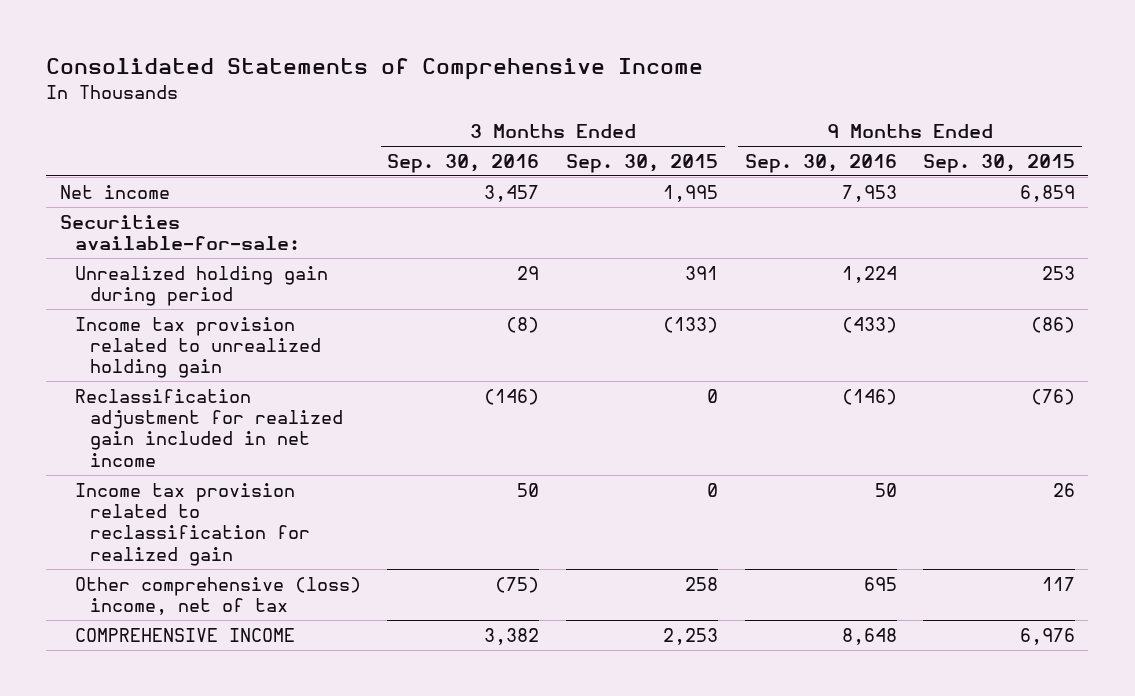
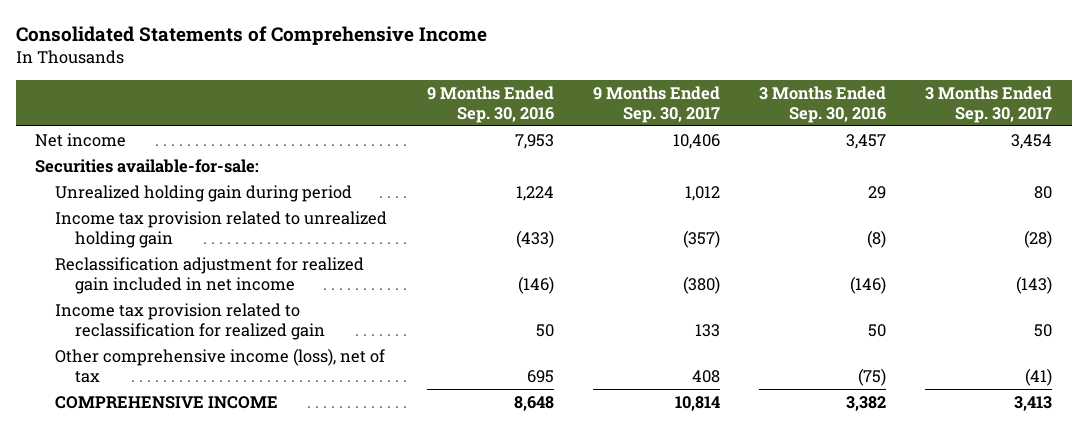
[566,153,719,173] Sep. 30, 2015 -> none
[923,153,1076,173] Sep. 30, 2015 -> none
none -> [592,85,720,123] 9 Months Ended Sep. 30, 2017
none -> [925,85,1053,123] 3 Months Ended Sep. 30, 2017
[74,576,361,615] Other comprehensive (loss) income, net of tax -> [55,347,386,384] Other comprehensive income (loss), net of tax

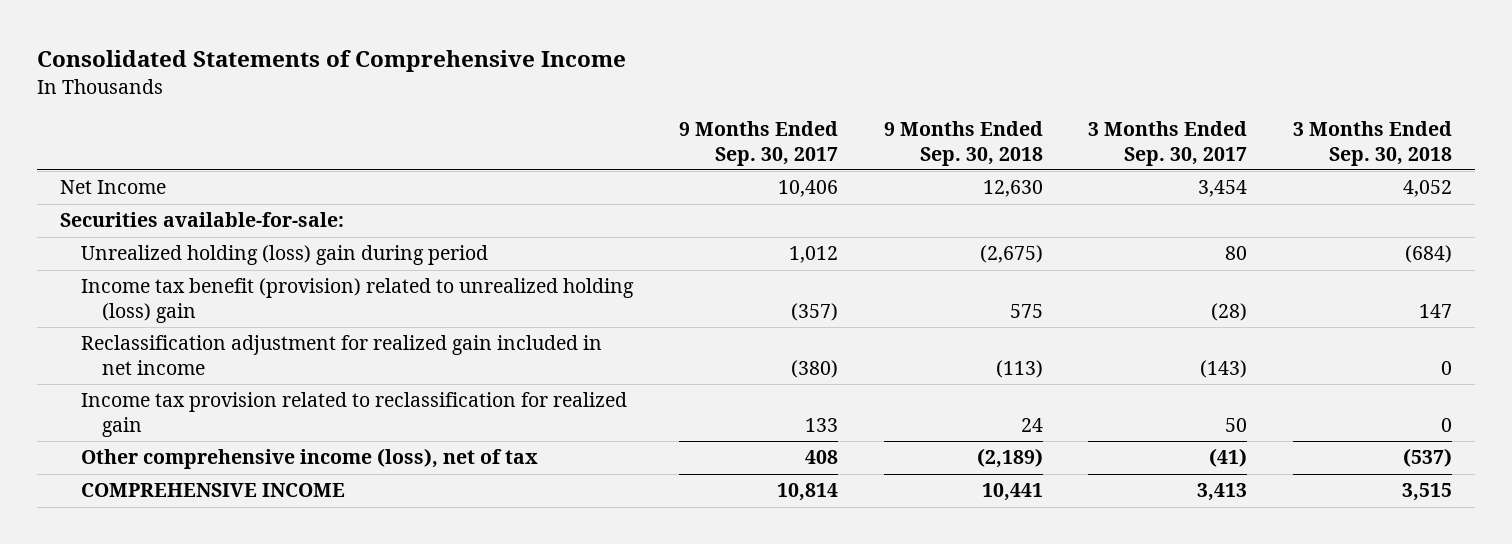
[426,85,554,123] 9 Months Ended Sep. 30, 2016 -> none
[758,85,886,123] 3 Months Ended Sep. 30, 2016 -> none
none -> [883,121,1043,166] 9 Months Ended Sep. 30, 2018
none -> [1292,121,1452,166] 3 Months Ended Sep. 30, 2018
[35,132,127,147] Net income -> [60,180,167,195] Net Income
[55,184,353,202] Unrealized holding gain during period -> [81,245,489,266] Unrealized holding (loss) gain during period
[55,210,388,249] Income tax provision related to unrealized holding gain -> [81,278,635,323] Income tax benefit (provision) related to unrealized holding (loss) gain

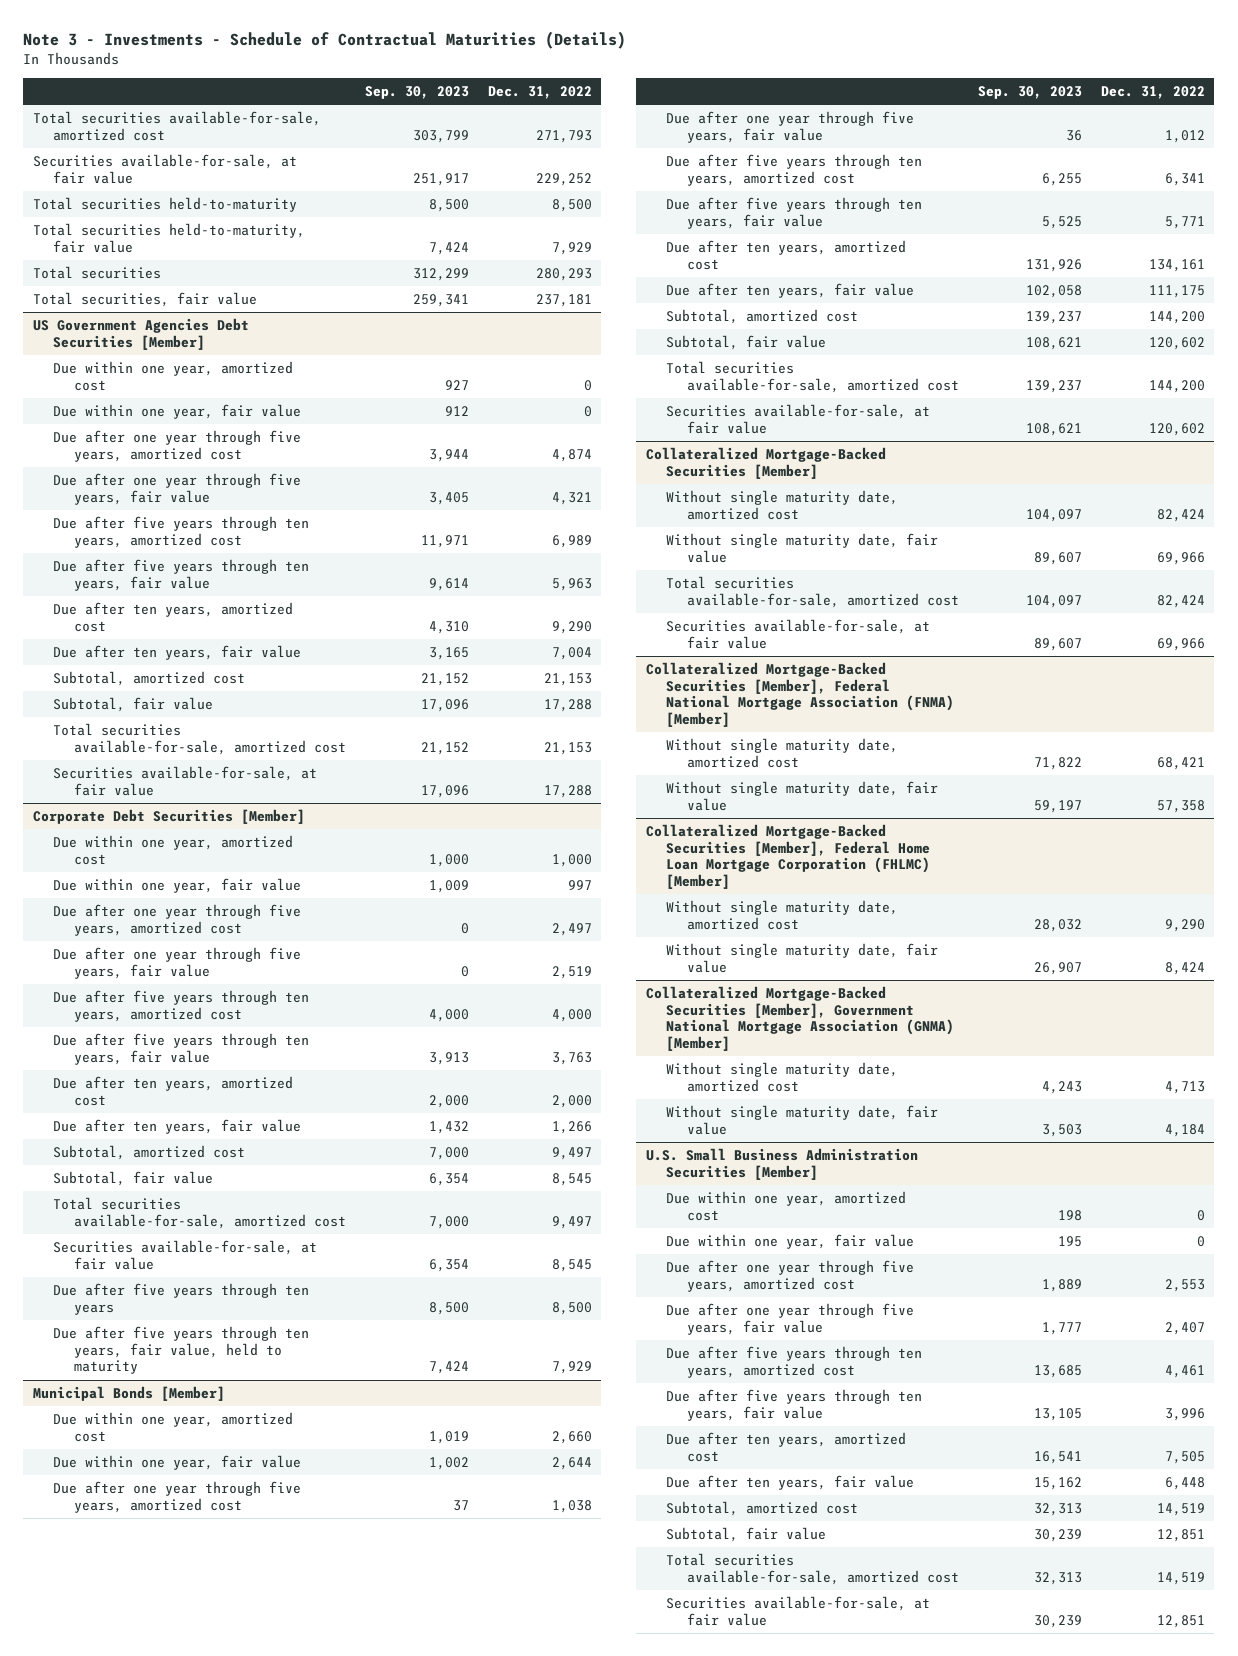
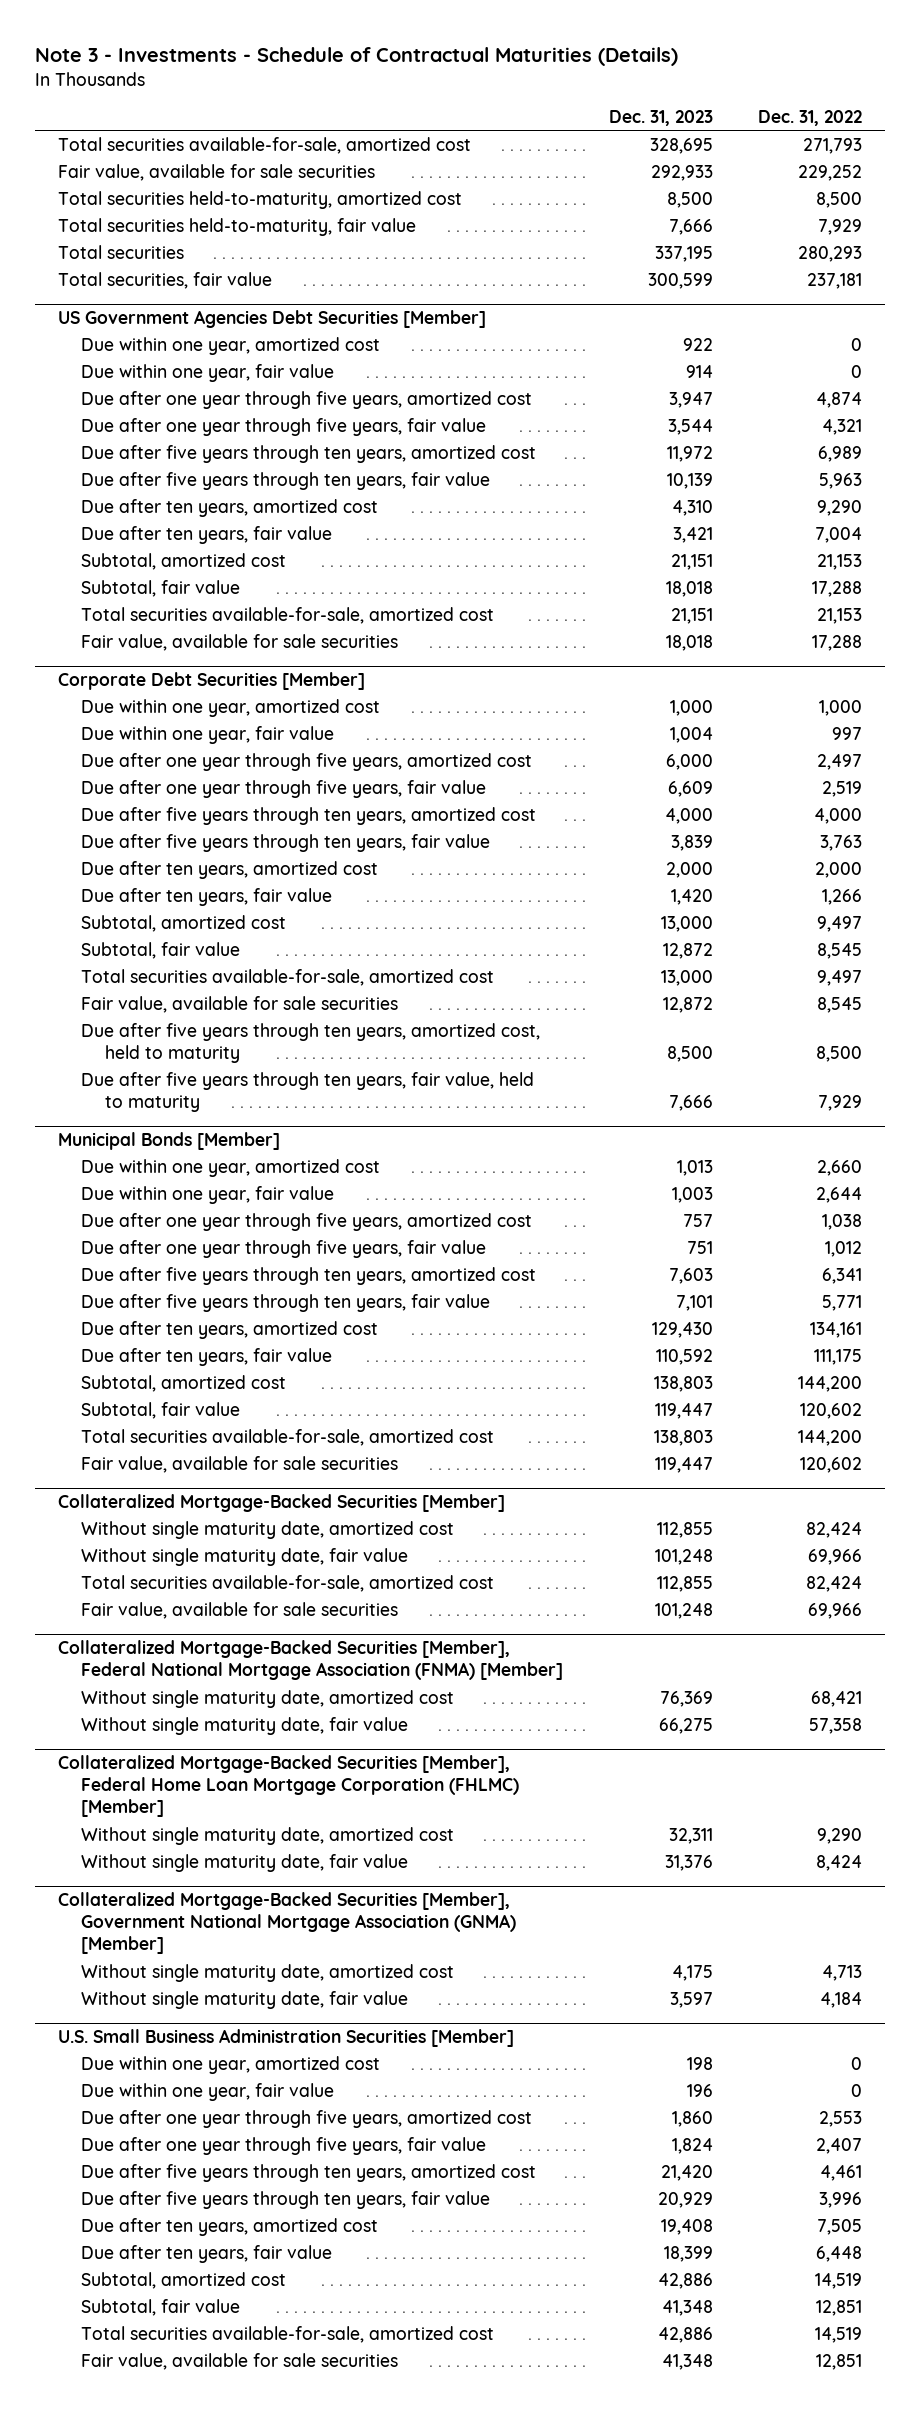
[364,86,469,100] Sep. 30, 2023 -> none
none -> [608,110,713,127] Dec. 31, 2023
[33,154,298,184] Securities available-for-sale, at fair value -> [58,163,376,181] Fair value, available for sale securities
[33,197,298,213] Total securities held-to-maturity -> [58,190,463,209] Total securities held-to-maturity, amortized cost
[53,766,318,796] Securities available-for-sale, at fair value -> [81,633,399,651] Fair value, available for sale securities
[53,1240,318,1270] Securities available-for-sale, at fair value -> [81,995,399,1013] Fair value, available for sale securities
[53,1283,310,1315] Due after five years through ten years -> [81,1022,541,1063] Due after five years through ten years, amortized cost, held to maturity
[666,404,931,434] Securities available-for-sale, at fair value -> [81,1455,399,1473] Fair value, available for sale securities
[666,619,931,649] Securities available-for-sale, at fair value -> [81,1601,399,1619] Fair value, available for sale securities
[666,1596,931,1626] Securities available-for-sale, at fair value -> [81,2352,399,2370] Fair value, available for sale securities

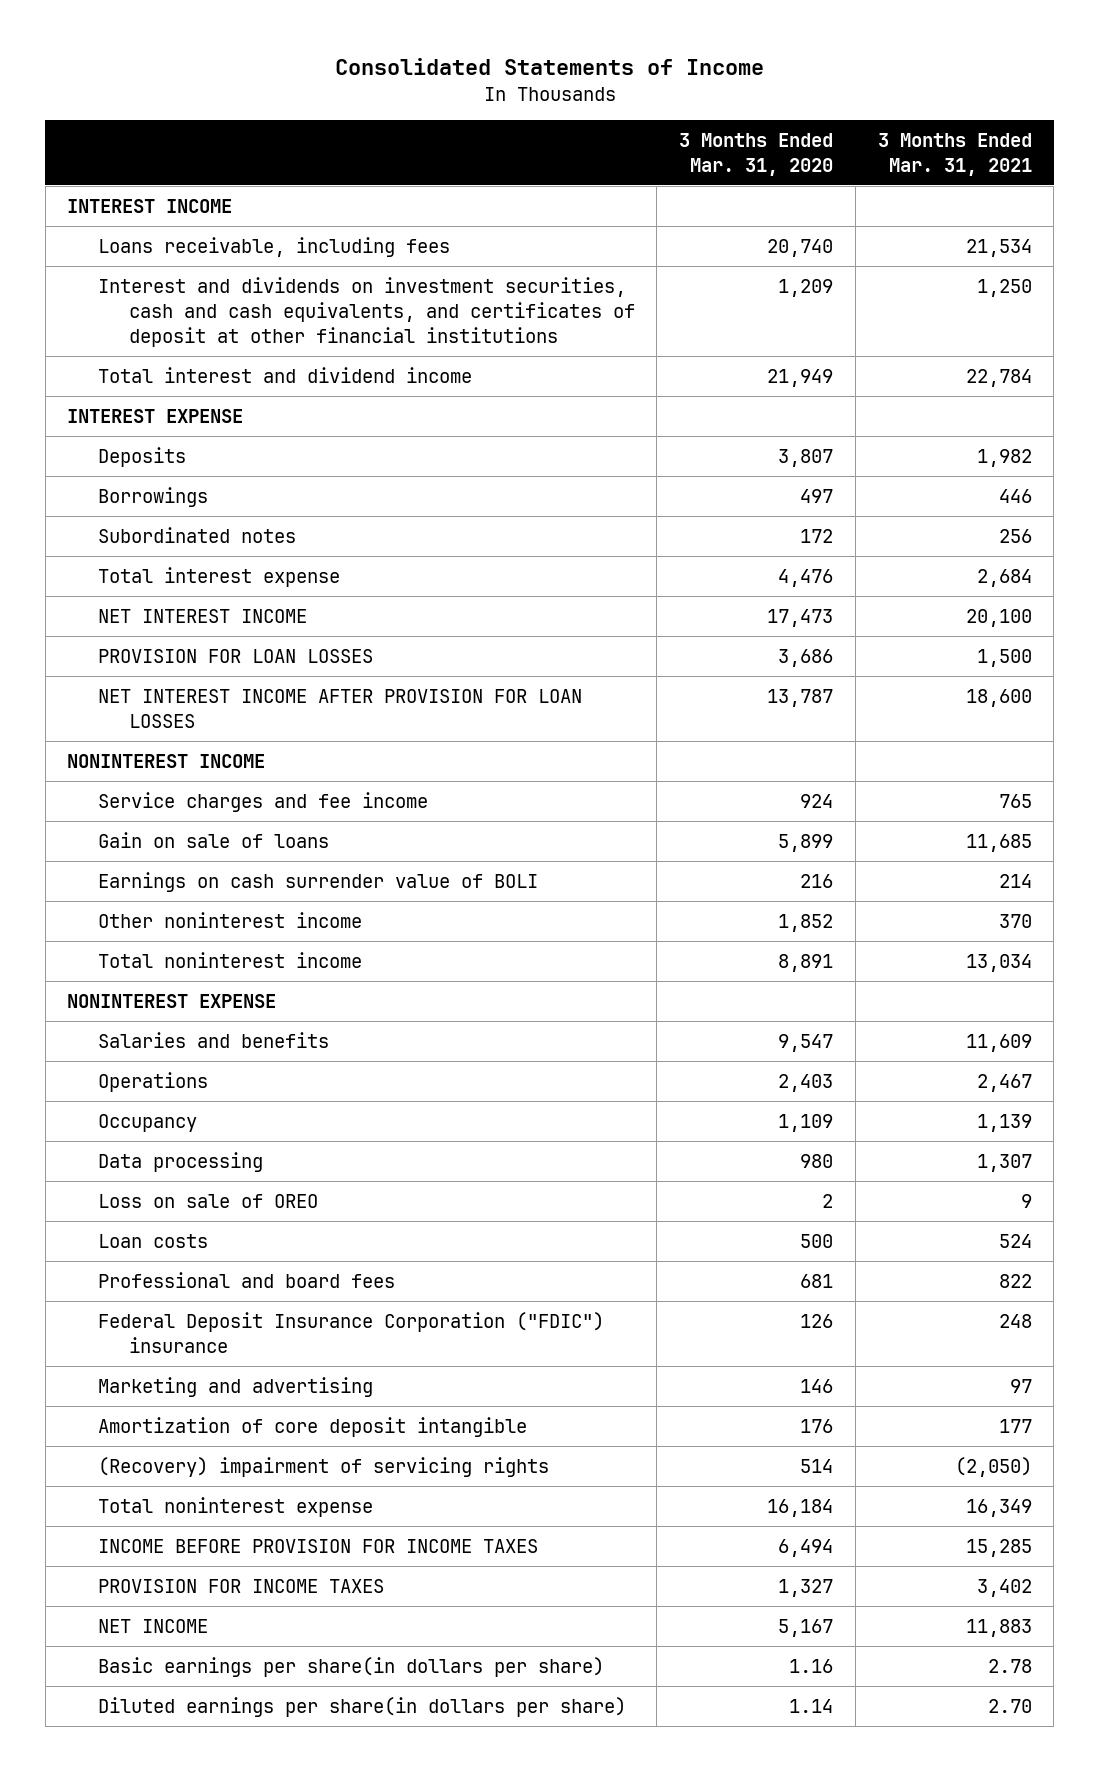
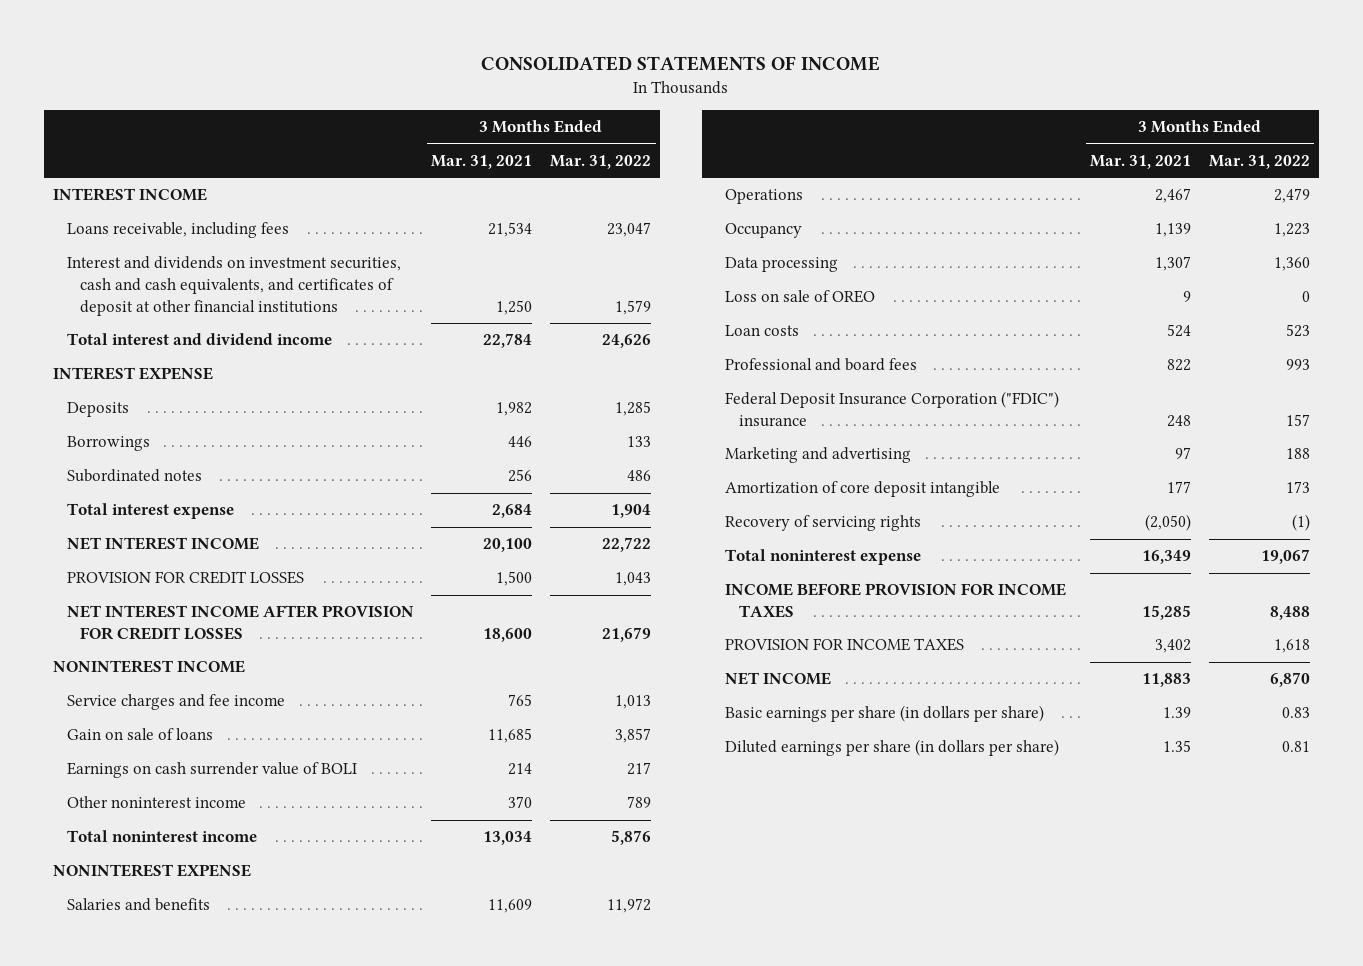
[334,57,764,75] Consolidated Statements of Income -> [481,56,881,72] CONSOLIDATED STATEMENTS OF INCOME
[679,132,834,176] 3 Months Ended Mar. 31, 2020 -> none
none -> [550,154,652,169] Mar. 31, 2022
[97,648,373,663] PROVISION FOR LOAN LOSSES -> [66,571,304,585] PROVISION FOR CREDIT LOSSES
[97,688,582,728] NET INTEREST INCOME AFTER PROVISION FOR LOAN LOSSES -> [66,605,414,640] NET INTEREST INCOME AFTER PROVISION FOR CREDIT LOSSES
[97,1456,549,1477] (Recovery) impairment of servicing rights -> [725,515,922,532] Recovery of servicing rights
[97,1656,604,1677] Basic earnings per share(in dollars per share) -> [725,705,1045,723] Basic earnings per share (in dollars per share)
[987,1658,1032,1673] 2.78 -> [1163,707,1192,719] 1.39
[97,1696,626,1717] Diluted earnings per share(in dollars per share) -> [725,739,1060,757] Diluted earnings per share (in dollars per share)
[987,1698,1032,1713] 2.70 -> [1163,740,1192,753] 1.35

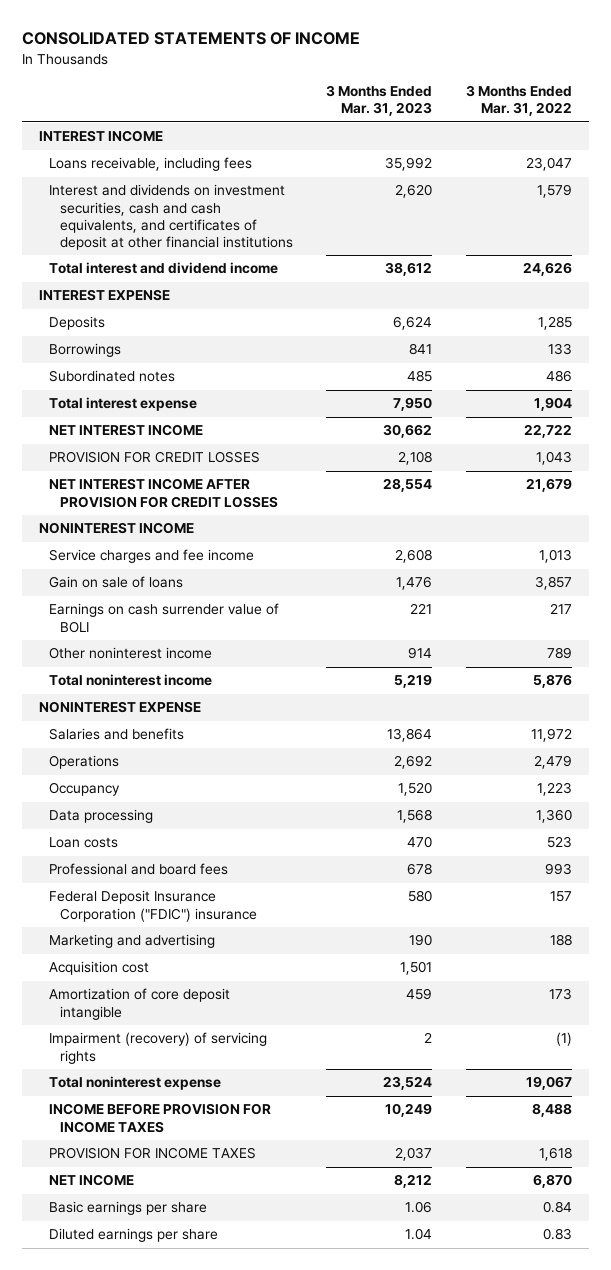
[431,154,533,169] Mar. 31, 2021 -> none
none -> [326,85,433,117] 3 Months Ended Mar. 31, 2023
[725,290,876,304] Loss on sale of OREO -> none
none -> [49,961,150,976] Acquisition cost
[725,515,922,532] Recovery of servicing rights -> [49,1032,268,1064] Impairment (recovery) of servicing rights
[725,705,1045,723] Basic earnings per share (in dollars per share) -> [49,1201,208,1216] Basic earnings per share
[1281,707,1310,719] 0.83 -> [543,1201,573,1214] 0.84
[725,739,1060,757] Diluted earnings per share (in dollars per share) -> [49,1228,219,1243] Diluted earnings per share
[1281,741,1310,753] 0.81 -> [543,1228,573,1241] 0.83

